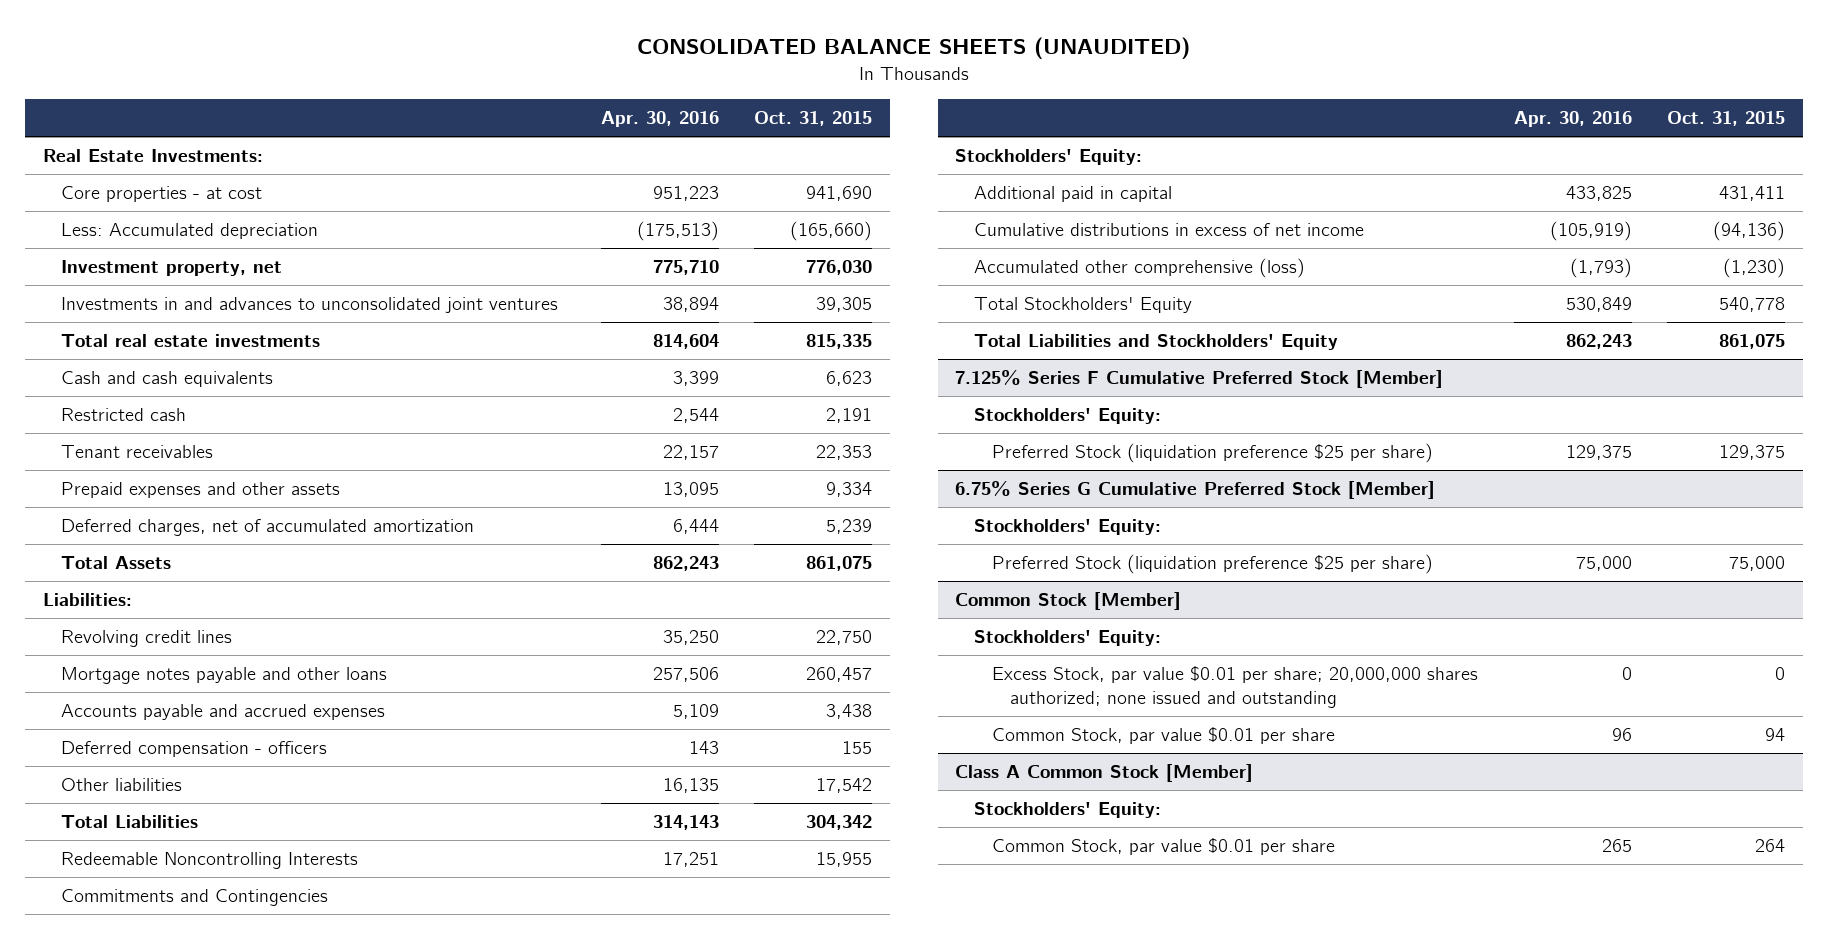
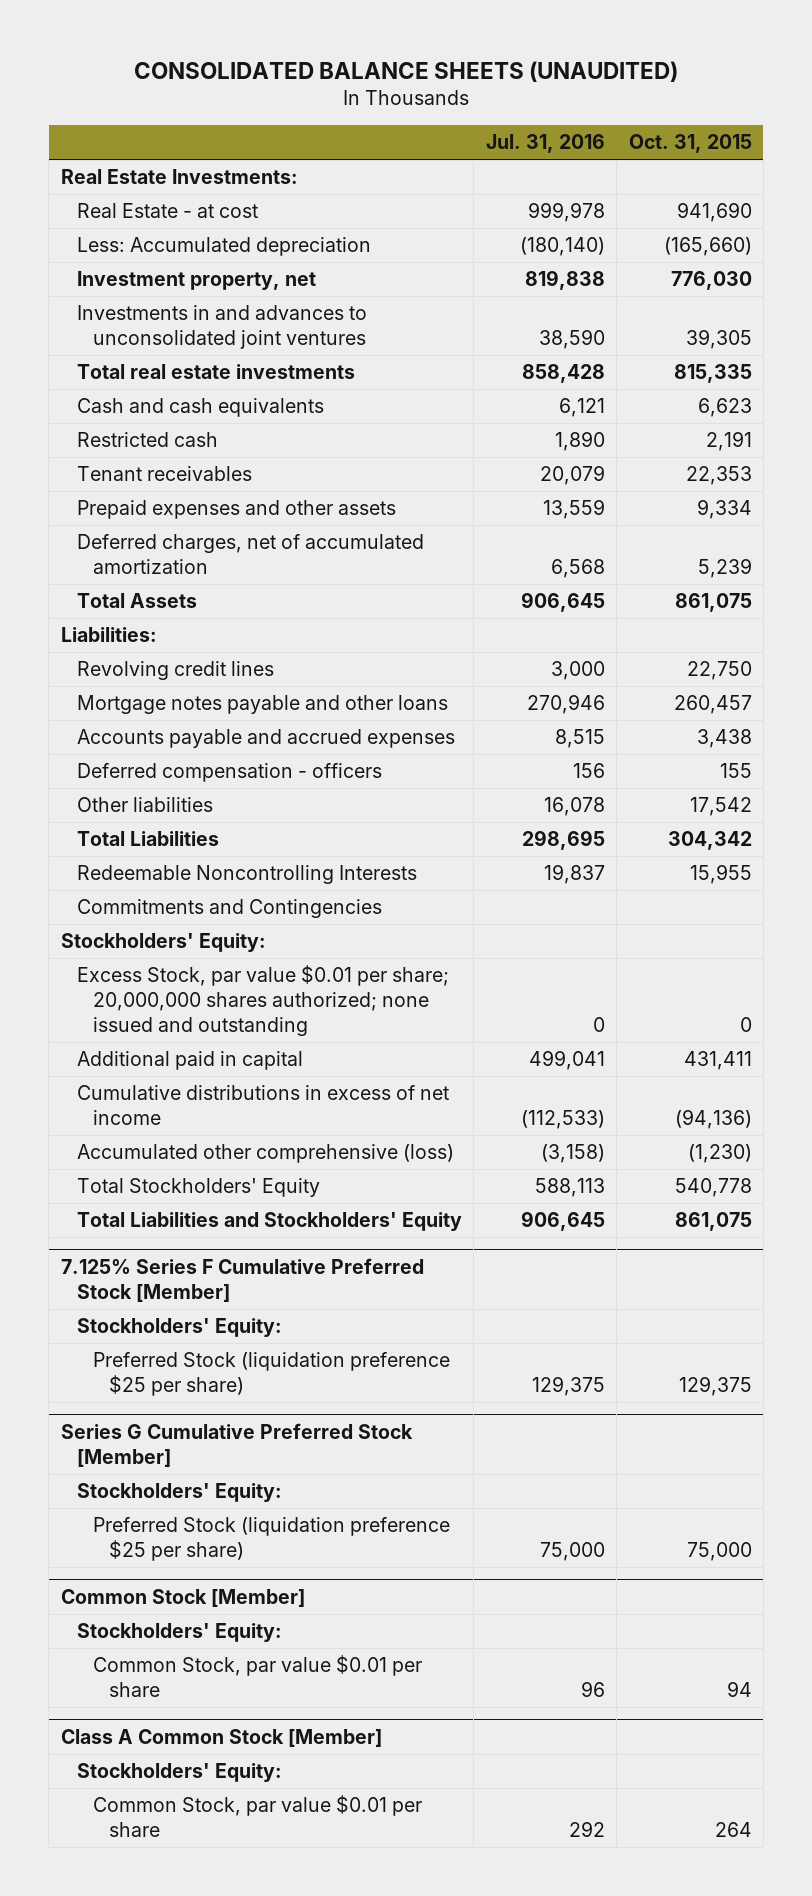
[600,111,719,128] Apr. 30, 2016 -> none
none -> [485,134,605,154] Jul. 31, 2016
[60,186,262,203] Core properties - at cost -> [76,203,258,219] Real Estate - at cost
none -> [76,965,449,1037] Excess Stock, par value $0.01 per share; 20,000,000 shares authorized; none issued and outstanding
[955,481,1436,500] 6.75% Series G Cumulative Preferred Stock [Member] -> [60,1422,413,1467] Series G Cumulative Preferred Stock [Member]
[992,666,1479,709] Excess Stock, par value $0.01 per share; 20,000,000 shares authorized; none issued and outstanding -> none

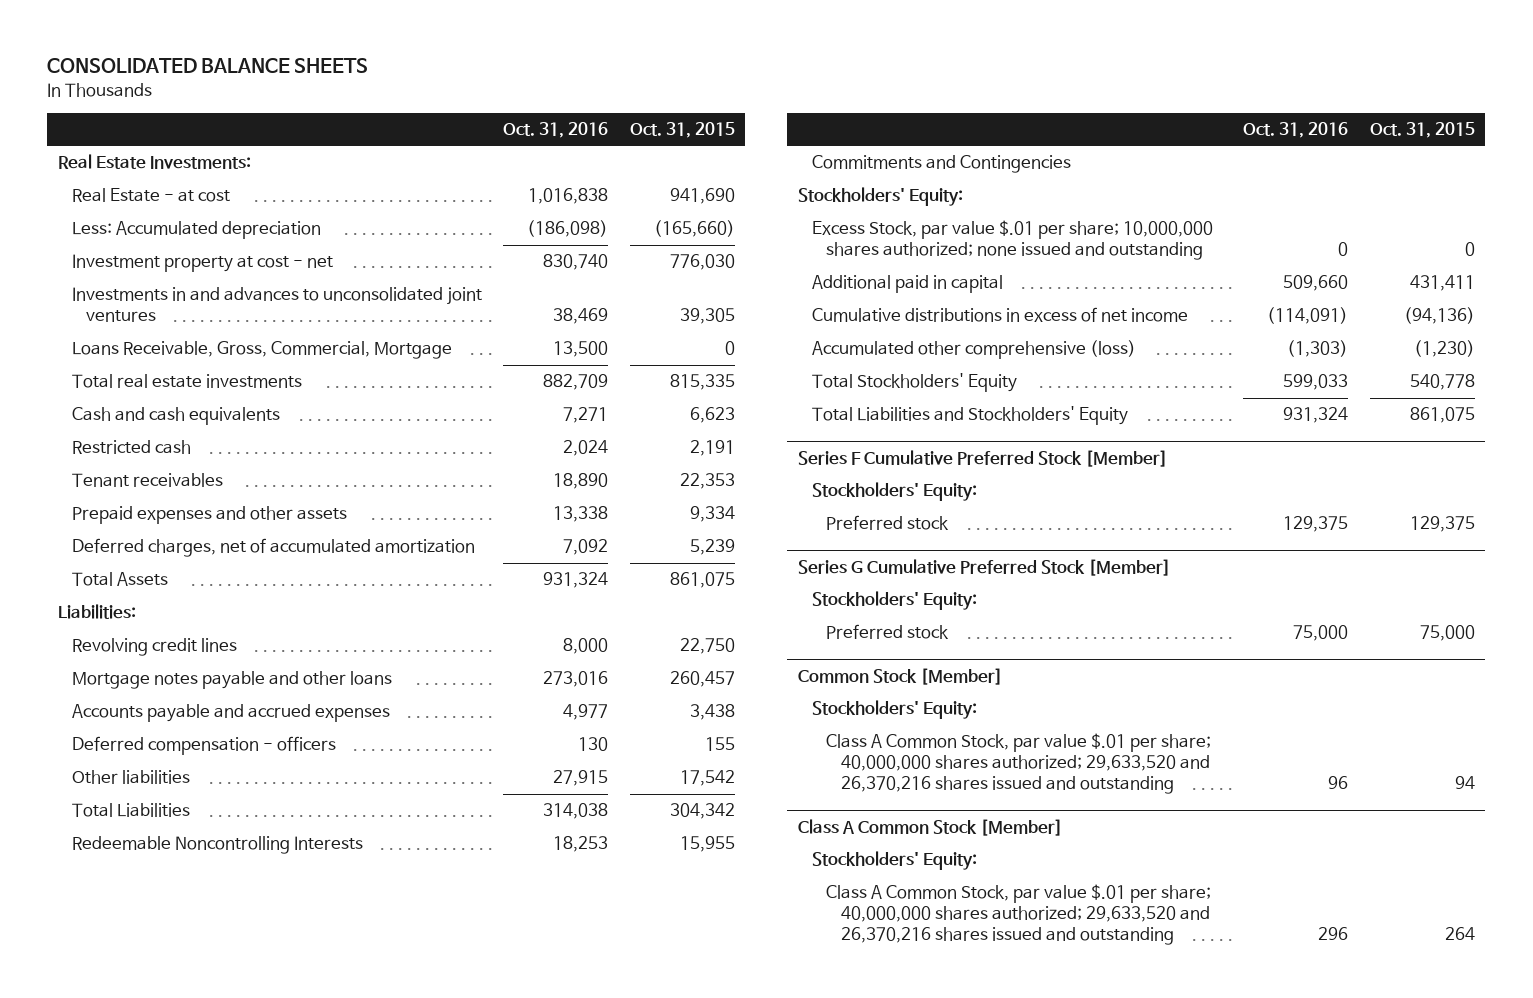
[134,61,679,83] CONSOLIDATED BALANCE SHEETS (UNAUDITED) -> [47,58,369,74] CONSOLIDATED BALANCE SHEETS
[485,134,605,154] Jul. 31, 2016 -> none
none -> [503,122,609,139] Oct. 31, 2016
[76,271,316,291] Investment property, net -> [72,254,334,273] Investment property at cost - net
none -> [72,341,453,360] Loans Receivable, Gross, Commercial, Mortgage
[76,965,449,1037] Excess Stock, par value $0.01 per share; 20,000,000 shares authorized; none issued and outstanding -> [812,220,1214,261] Excess Stock, par value $.01 per share; 10,000,000 shares authorized; none issued and outstanding
[60,1257,424,1302] 7.125% Series F Cumulative Preferred Stock [Member] -> [797,449,1168,467] Series F Cumulative Preferred Stock [Member]
[92,1352,450,1397] Preferred Stock (liquidation preference $25 per share) -> [826,515,950,531] Preferred stock
[92,1517,450,1562] Preferred Stock (liquidation preference $25 per share) -> [826,624,950,640] Preferred stock
[92,1655,422,1698] Common Stock, par value $0.01 per share -> [826,733,1212,795] Class A Common Stock, par value $.01 per share; 40,000,000 shares authorized; 29,633,520 and 26,370,216 shares issued and outstanding
[92,1795,422,1838] Common Stock, par value $0.01 per share -> [826,884,1212,946] Class A Common Stock, par value $.01 per share; 40,000,000 shares authorized; 29,633,520 and 26,370,216 shares issued and outstanding

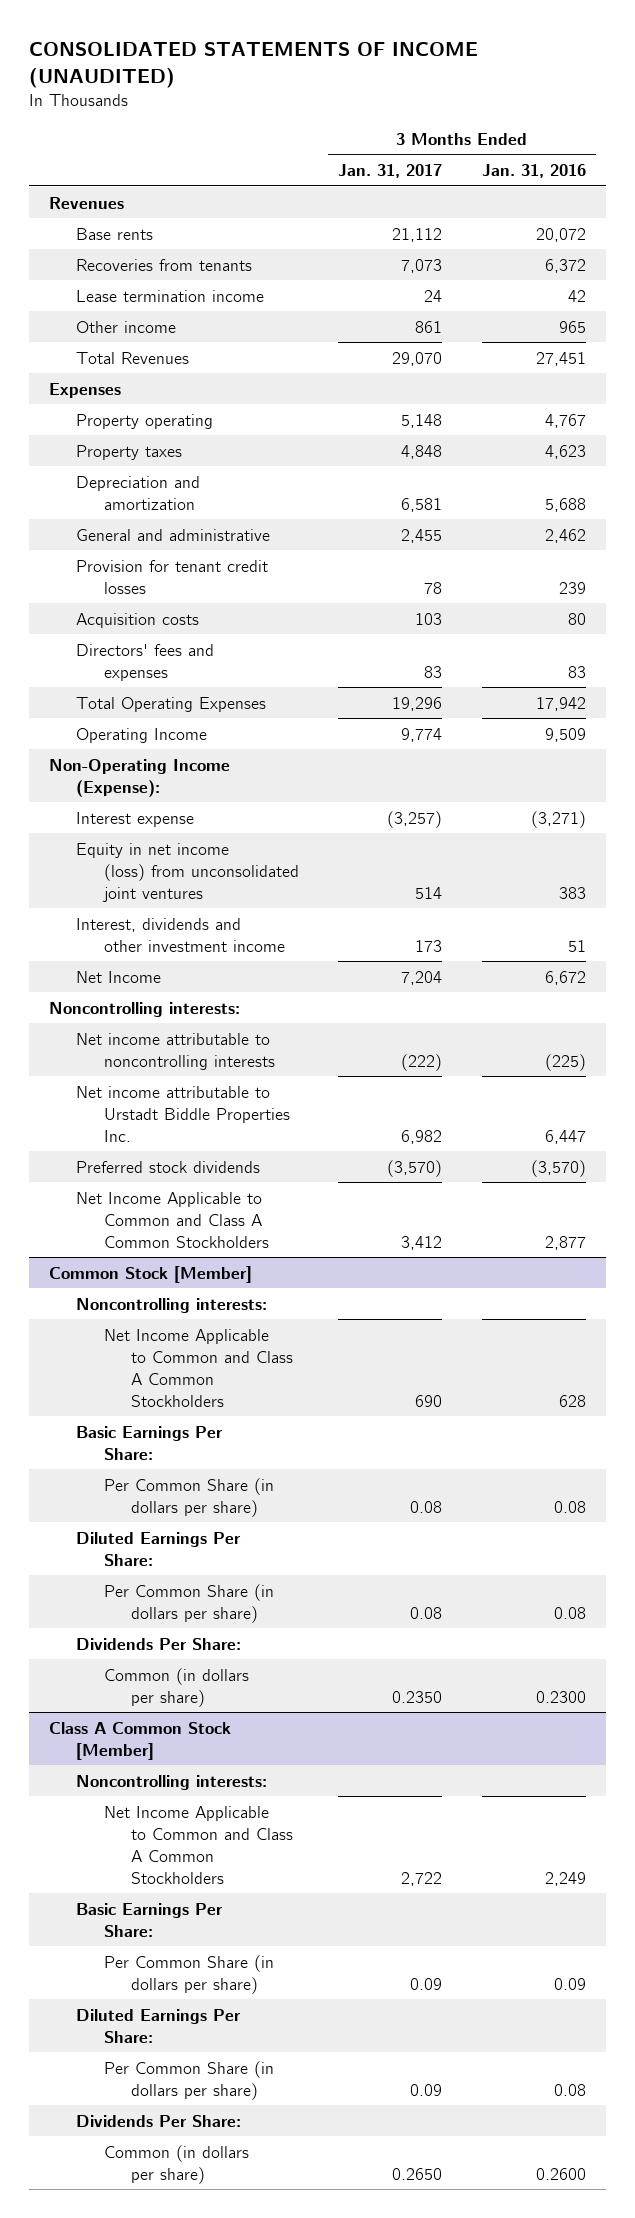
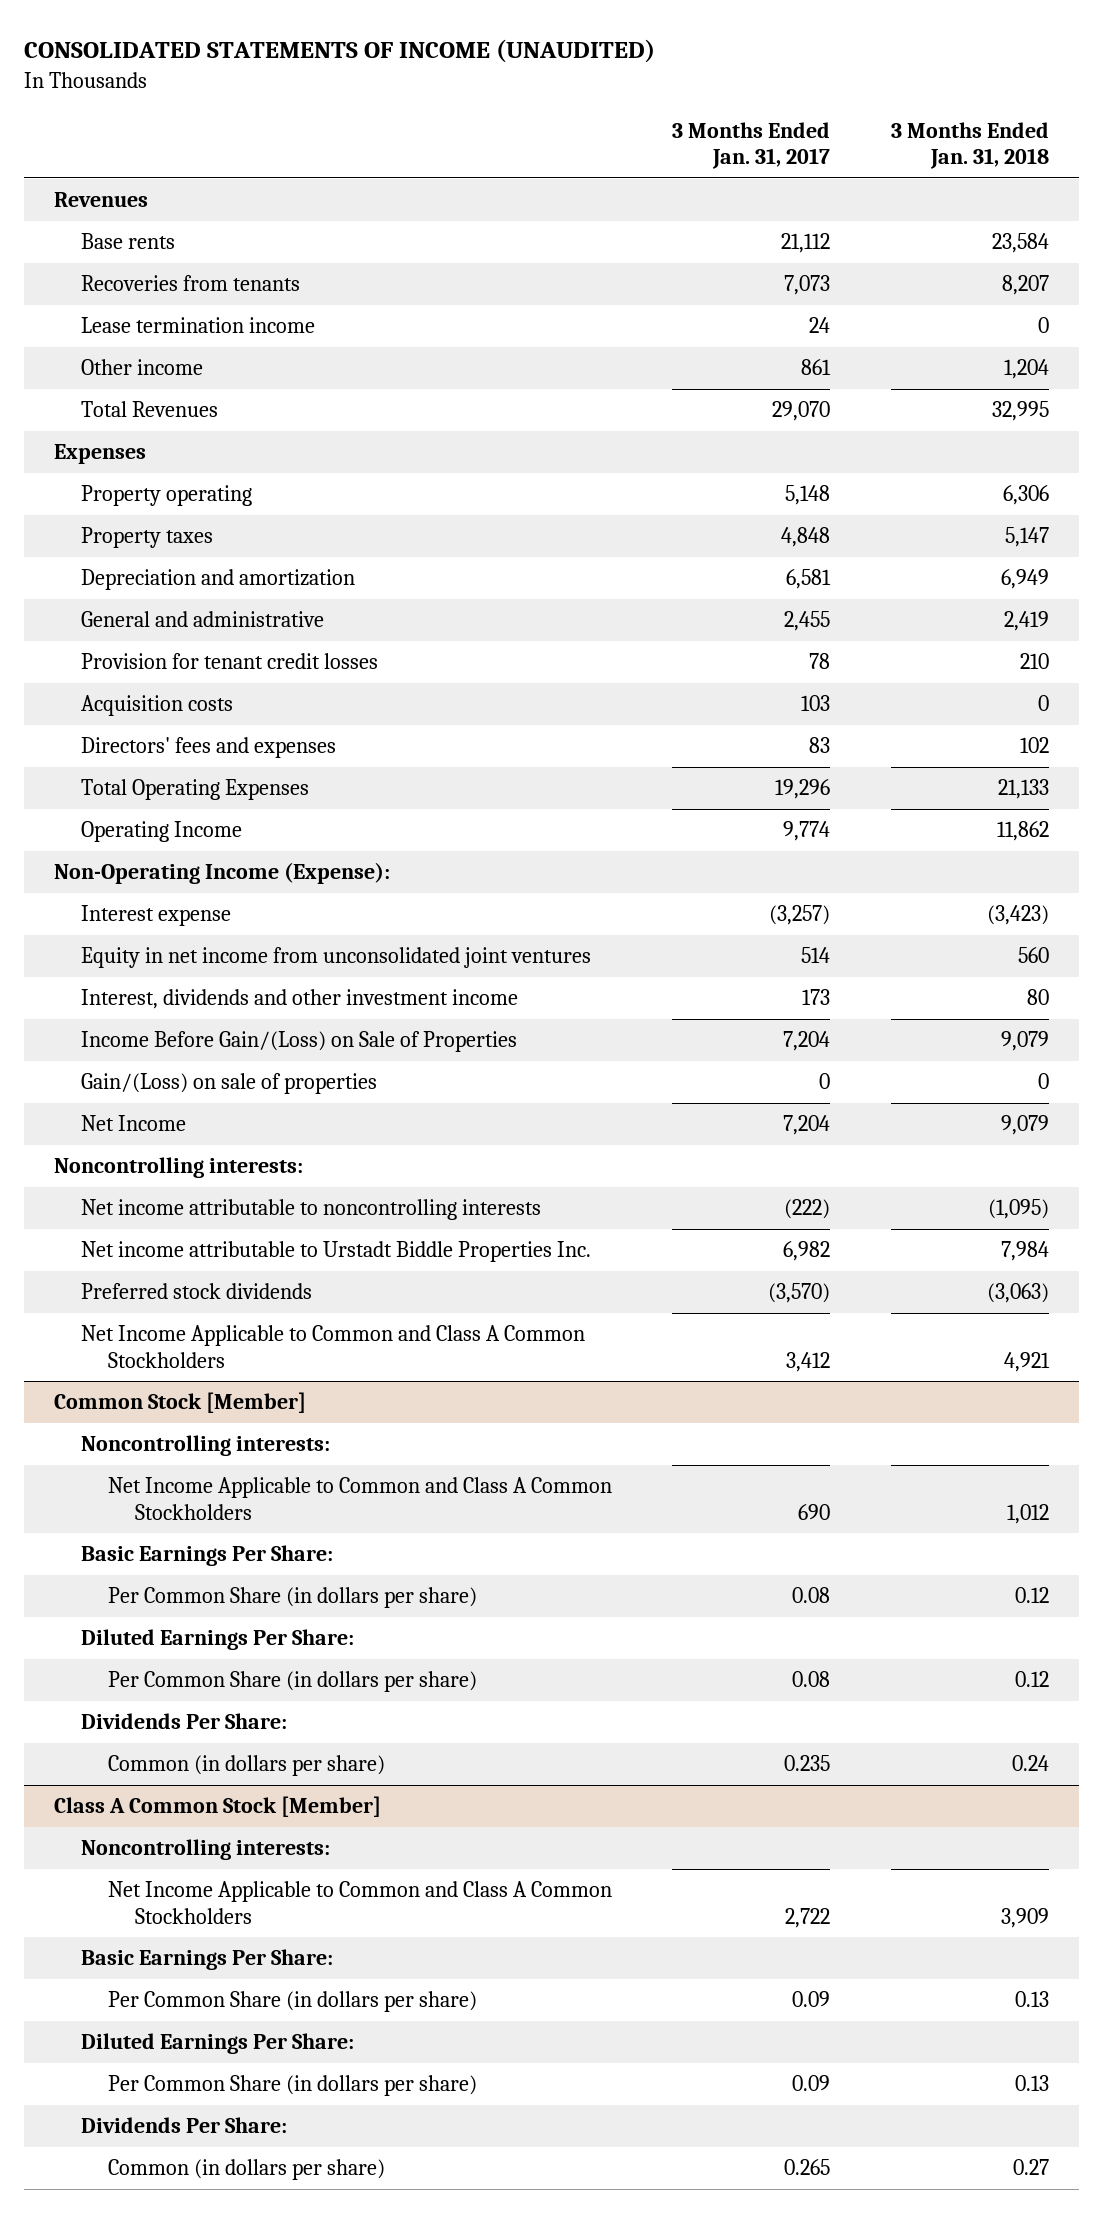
[481,164,586,179] Jan. 31, 2016 -> none
none -> [890,122,1049,170] 3 Months Ended Jan. 31, 2018
[76,842,299,902] Equity in net income (loss) from unconsolidated joint ventures -> [81,947,592,969] Equity in net income from unconsolidated joint ventures
none -> [81,1031,518,1053] Income Before Gain/(Loss) on Sale of Properties
none -> [81,1073,378,1095] Gain/(Loss) on sale of properties
[392,1690,443,1703] 0.2350 -> [784,1755,831,1772] 0.235
[392,2167,443,2180] 0.2650 -> [784,2159,831,2176] 0.265

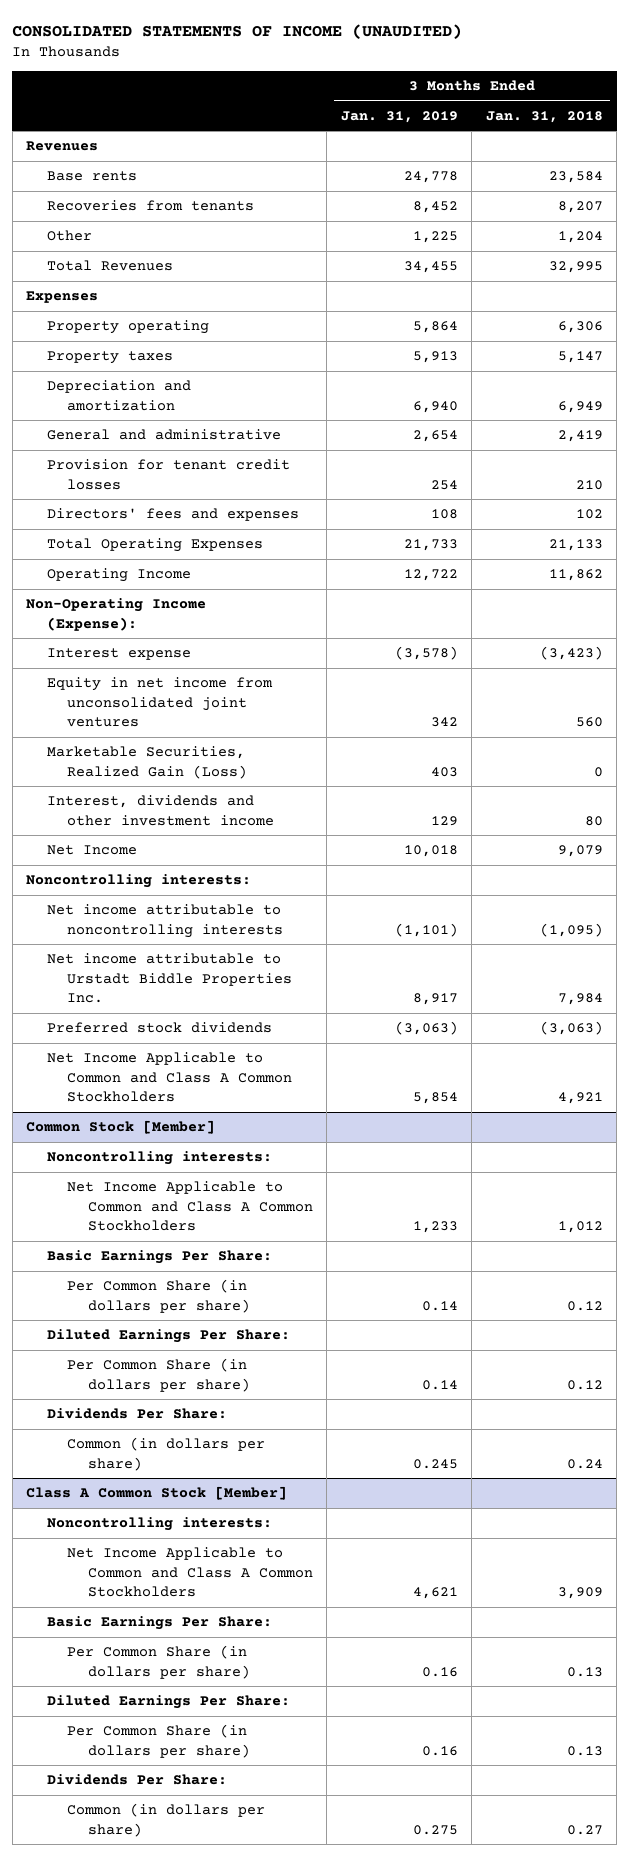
[672,122,831,170] 3 Months Ended Jan. 31, 2017 -> none
none -> [340,110,458,123] Jan. 31, 2019
[81,317,316,334] Lease termination income -> none
[81,359,204,376] Other income -> [46,230,92,242] Other
[81,695,234,717] Acquisition costs -> none
none -> [46,746,248,779] Marketable Securities, Realized Gain (Loss)
[81,1031,518,1053] Income Before Gain/(Loss) on Sale of Properties -> none
[81,1073,378,1095] Gain/(Loss) on sale of properties -> none

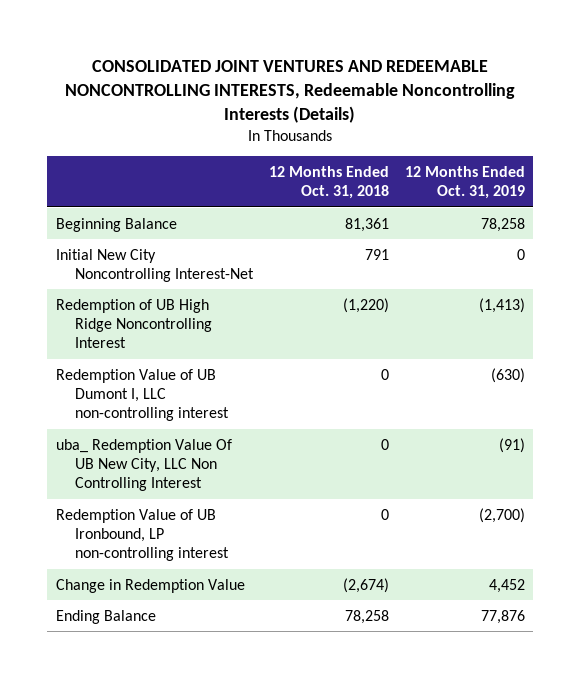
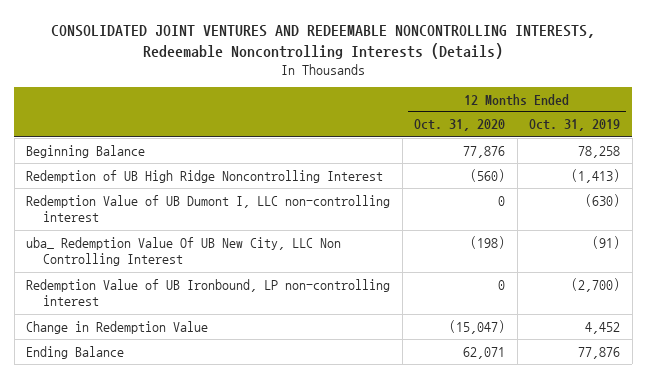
[268,165,389,199] 12 Months Ended Oct. 31, 2018 -> none
none -> [414,119,506,132] Oct. 31, 2020
[55,248,254,282] Initial New City Noncontrolling Interest-Net -> none

